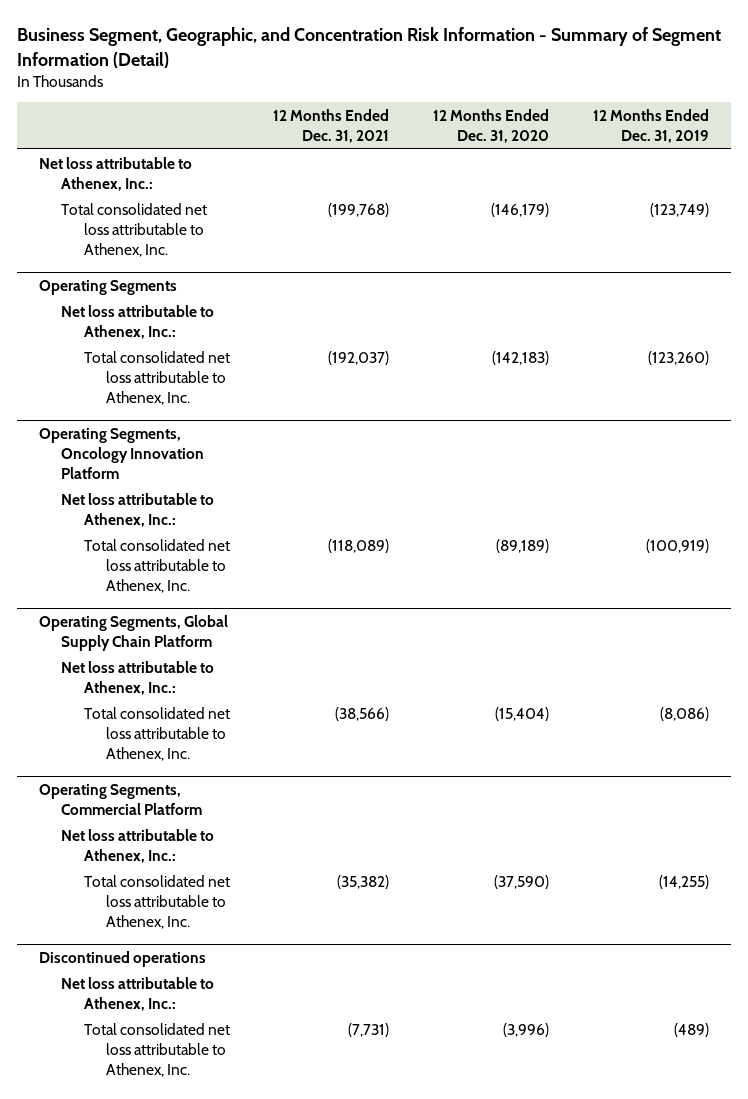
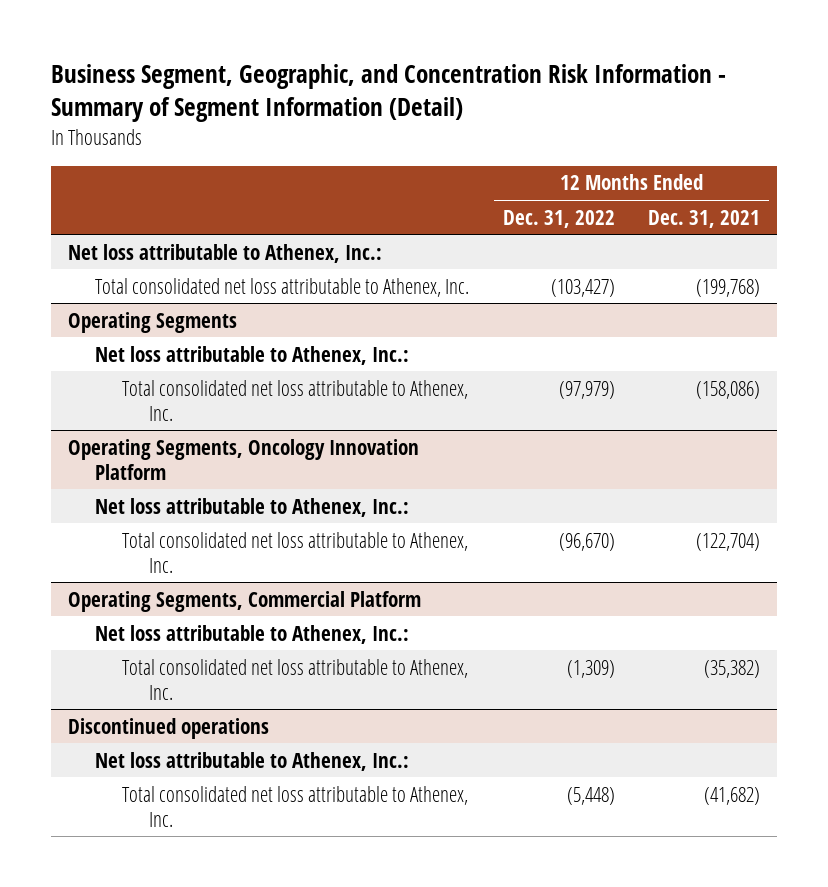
[433,108,550,143] 12 Months Ended Dec. 31, 2020 -> none
[592,108,709,143] 12 Months Ended Dec. 31, 2019 -> none
none -> [502,209,615,228] Dec. 31, 2022
[328,350,390,365] (192,037) -> [696,380,761,399] (158,086)
[38,614,228,651] Operating Segments, Global Supply Chain Platform -> none
[61,660,215,695] Net loss attributable to Athenex, Inc.: -> none
[83,706,230,761] Total consolidated net loss attributable to Athenex, Inc. -> none
[328,538,390,553] (118,089) -> [696,532,761,551] (122,704)
[348,1022,390,1037] (7,731) -> [704,786,761,805] (41,682)

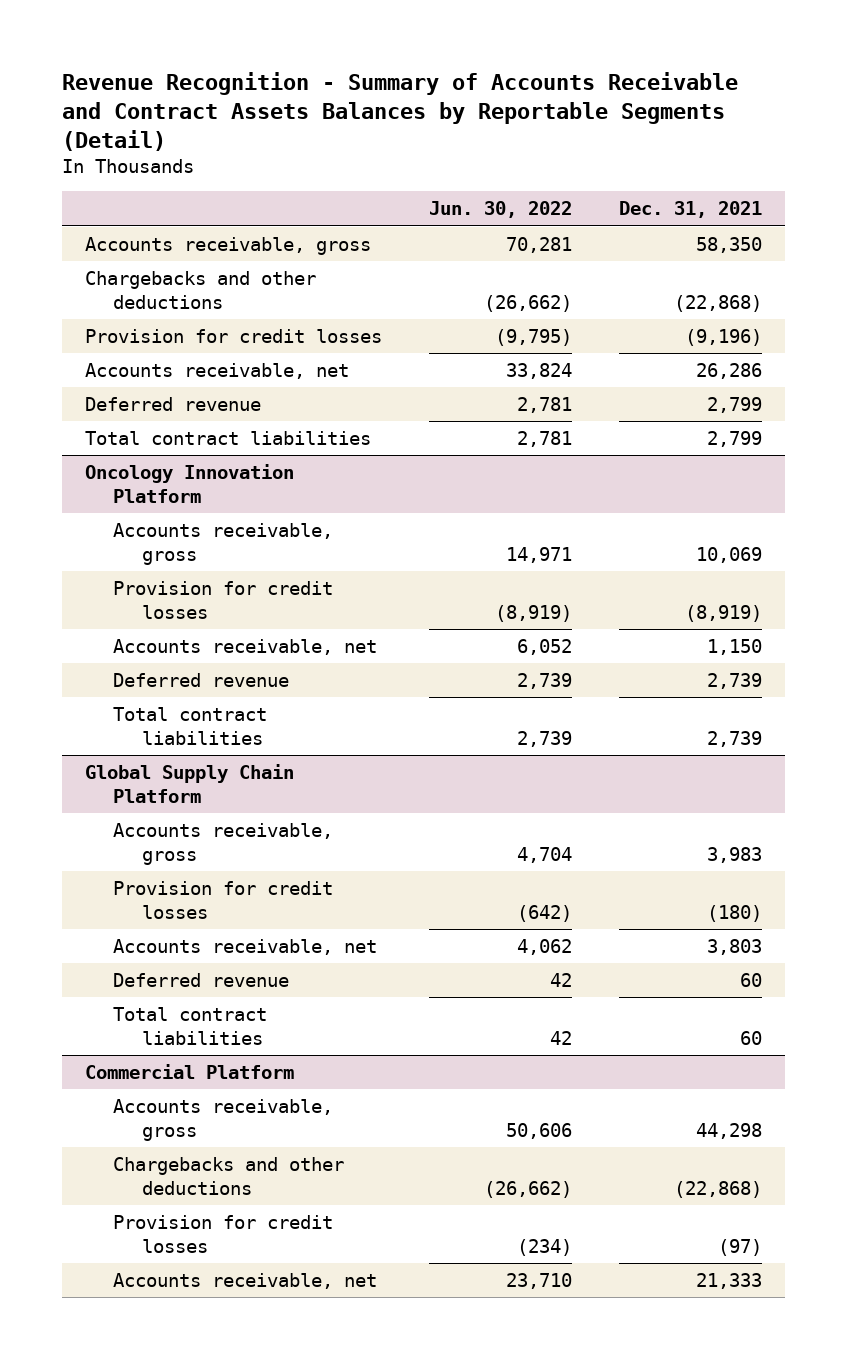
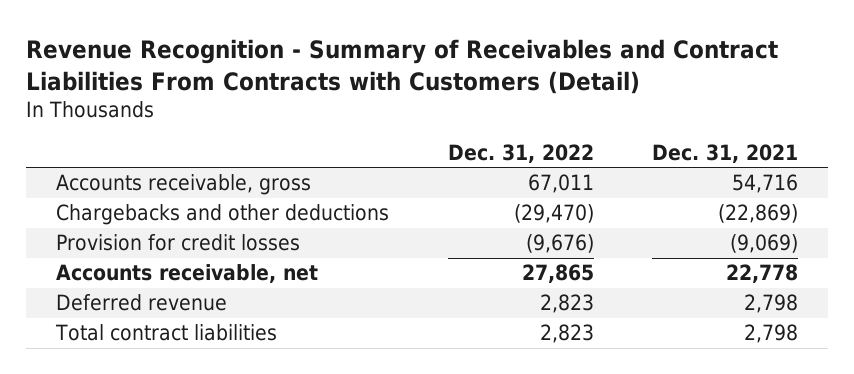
[61,72,738,151] Revenue Recognition - Summary of Accounts Receivable and Contract Assets Balances by Reportable Segments (Detail) -> [26,38,779,94] Revenue Recognition - Summary of Receivables and Contract Liabilities From Contracts with Customers (Detail)
[428,201,572,219] Jun. 30, 2022 -> none
none -> [447,143,594,163] Dec. 31, 2022
[85,463,295,503] Oncology Innovation Platform -> none
[113,522,334,565] Accounts receivable, gross -> none
[113,580,334,619] Provision for credit losses -> none
[113,638,378,655] Accounts receivable, net -> none
[113,672,290,687] Deferred revenue -> none
[113,706,268,745] Total contract liabilities -> none
[85,763,295,803] Global Supply Chain Platform -> none
[113,822,334,865] Accounts receivable, gross -> none
[113,880,334,919] Provision for credit losses -> none
[113,938,378,955] Accounts receivable, net -> none
[113,972,290,987] Deferred revenue -> none
[113,1006,268,1045] Total contract liabilities -> none
[85,1063,295,1079] Commercial Platform -> none
[113,1098,334,1141] Accounts receivable, gross -> none
[113,1156,345,1195] Chargebacks and other deductions -> none
[113,1214,334,1253] Provision for credit losses -> none
[113,1272,378,1289] Accounts receivable, net -> none
[695,236,762,253] 58,350 -> [732,174,799,194] 54,716
[673,294,762,312] (22,868) -> [718,204,799,224] (22,869)
[684,328,762,346] (9,196) -> [730,234,799,254] (9,069)
[695,362,762,379] 26,286 -> [726,264,799,284] 22,778
[706,396,762,413] 2,799 -> [744,294,799,314] 2,798
[706,430,762,447] 2,799 -> [744,324,799,344] 2,798

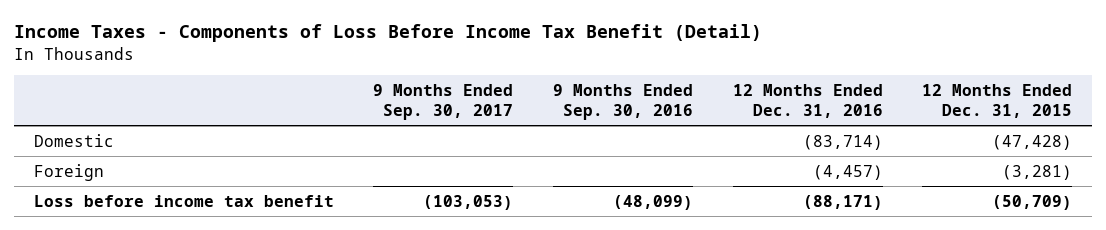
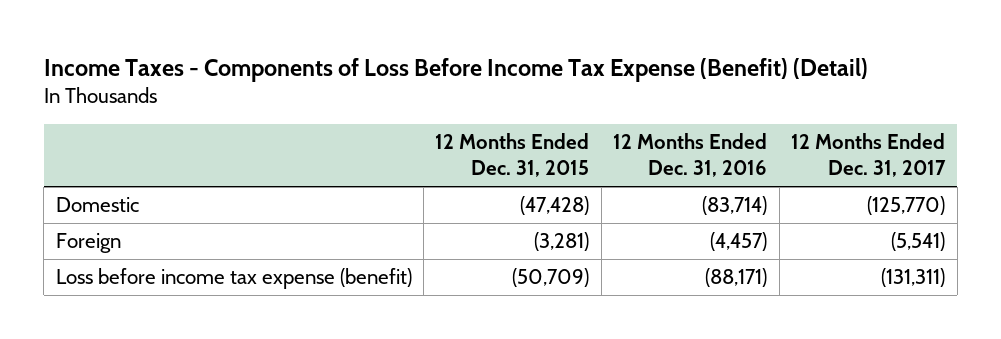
[13,24,762,43] Income Taxes - Components of Loss Before Income Tax Benefit (Detail) -> [43,57,868,82] Income Taxes - Components of Loss Before Income Tax Expense (Benefit) (Detail)
[373,84,514,120] 9 Months Ended Sep. 30, 2017 -> none
[553,84,694,120] 9 Months Ended Sep. 30, 2016 -> none
none -> [791,133,947,178] 12 Months Ended Dec. 31, 2017
[33,194,334,207] Loss before income tax benefit -> [55,268,412,290] Loss before income tax expense (benefit)

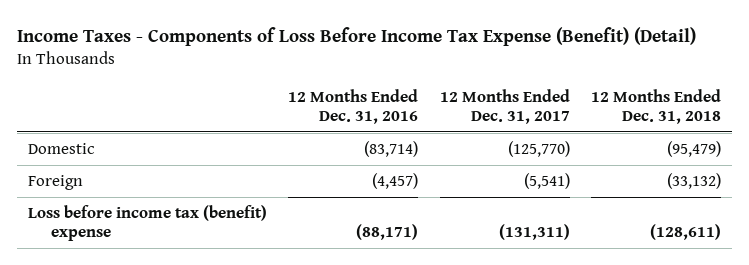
[435,133,590,178] 12 Months Ended Dec. 31, 2015 -> none
none -> [591,88,722,124] 12 Months Ended Dec. 31, 2018
[55,268,412,290] Loss before income tax expense (benefit) -> [27,205,267,242] Loss before income tax (benefit) expense

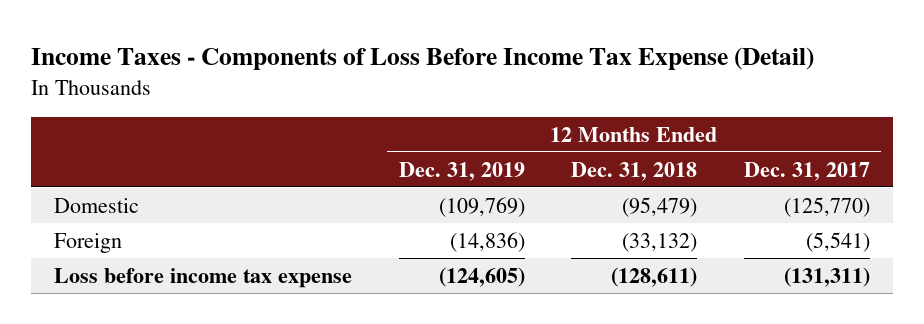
[16,27,696,47] Income Taxes - Components of Loss Before Income Tax Expense (Benefit) (Detail) -> [30,46,814,70] Income Taxes - Components of Loss Before Income Tax Expense (Detail)
[288,88,419,124] 12 Months Ended Dec. 31, 2016 -> none
none -> [398,161,525,181] Dec. 31, 2019
[27,205,267,242] Loss before income tax (benefit) expense -> [54,267,353,288] Loss before income tax expense

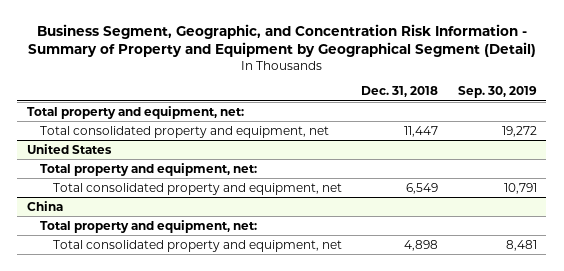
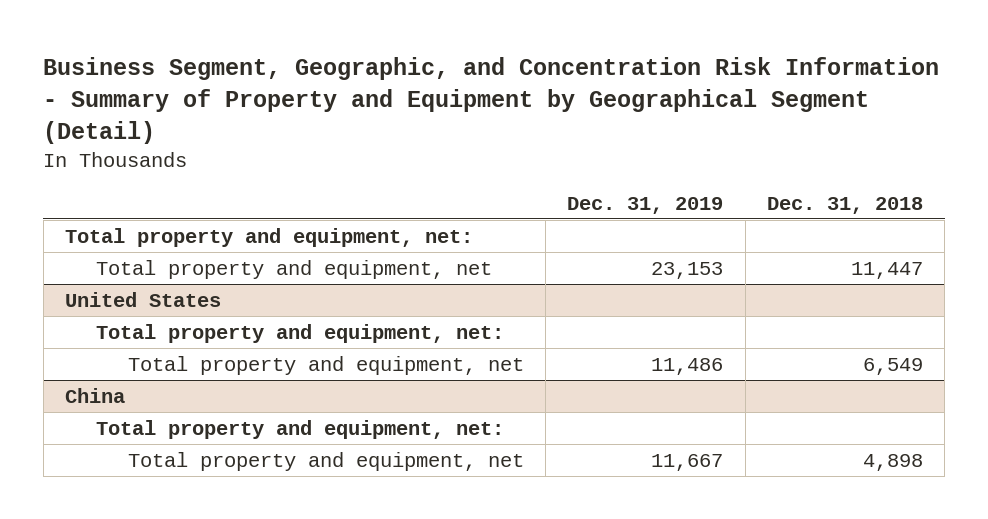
[457,86,537,99] Sep. 30, 2019 -> none
none -> [567,196,724,214] Dec. 31, 2019
[40,125,330,138] Total consolidated property and equipment, net -> [96,259,493,279] Total property and equipment, net
[53,182,343,195] Total consolidated property and equipment, net -> [127,355,524,375] Total property and equipment, net
[53,239,343,252] Total consolidated property and equipment, net -> [127,451,524,471] Total property and equipment, net

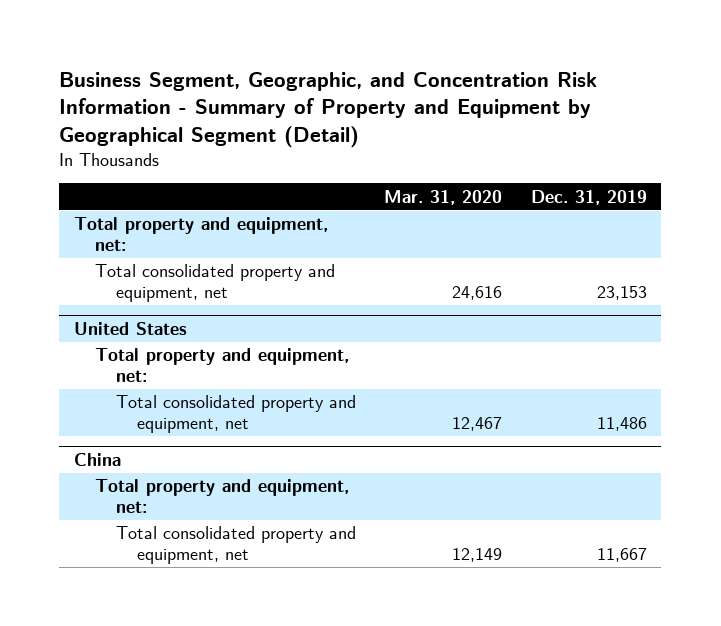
[766,196,923,214] Dec. 31, 2018 -> none
none -> [384,189,503,205] Mar. 31, 2020
[96,259,493,279] Total property and equipment, net -> [94,264,335,302] Total consolidated property and equipment, net
[127,355,524,375] Total property and equipment, net -> [115,395,356,433] Total consolidated property and equipment, net
[127,451,524,471] Total property and equipment, net -> [115,526,356,564] Total consolidated property and equipment, net

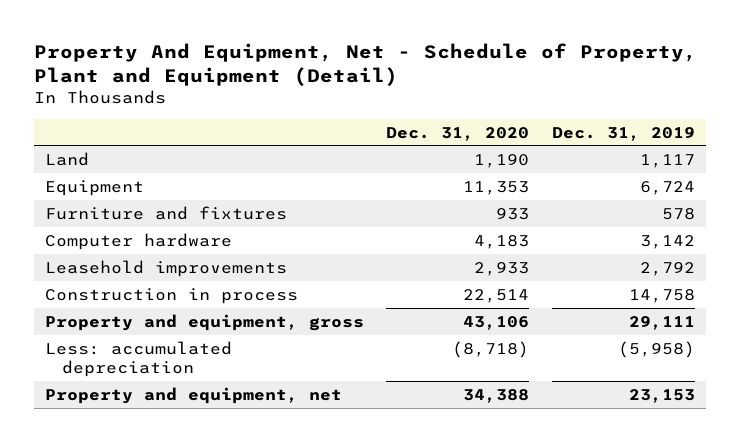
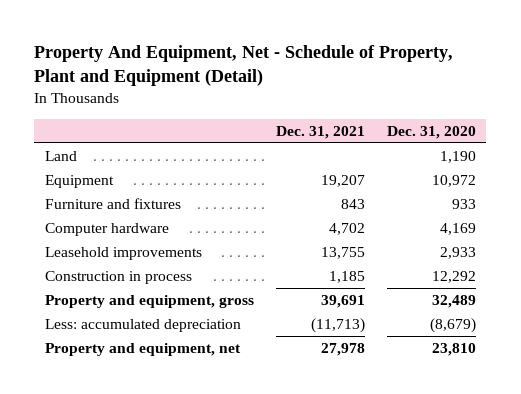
[552,126,696,141] Dec. 31, 2019 -> none
none -> [275,125,365,139] Dec. 31, 2021
[463,180,530,195] 11,353 -> [431,175,476,188] 10,972
[474,234,530,249] 4,183 -> [439,223,476,236] 4,169
[463,288,530,303] 22,514 -> [431,271,476,284] 12,292
[463,315,530,330] 43,106 -> [431,295,476,309] 32,489
[452,340,530,358] (8,718) -> [429,318,476,334] (8,679)
[463,388,530,403] 34,388 -> [431,343,476,357] 23,810

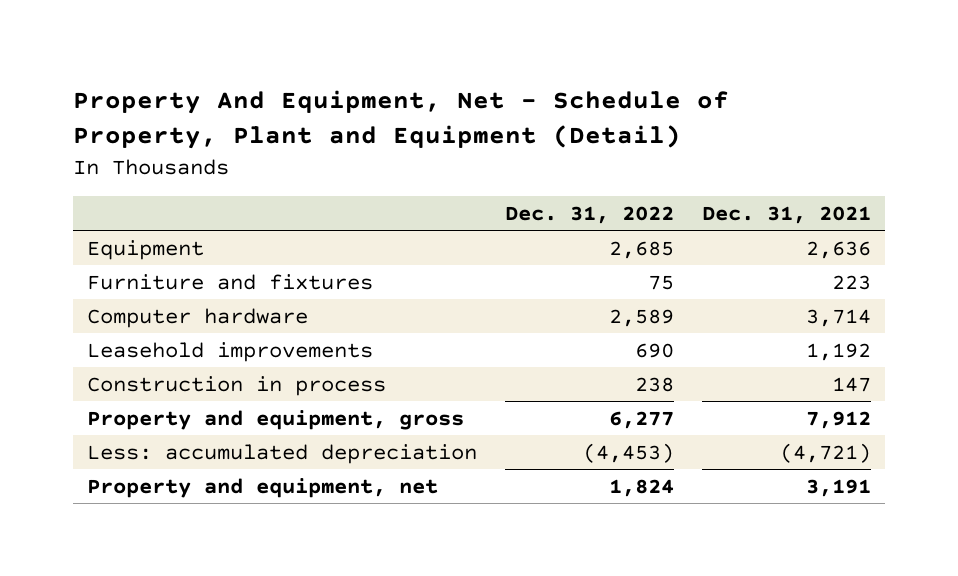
[386,125,476,139] Dec. 31, 2020 -> none
none -> [505,205,675,224] Dec. 31, 2022
[45,151,78,162] Land -> none
[320,175,365,188] 19,207 -> [806,240,872,259] 2,636
[340,199,365,210] 843 -> [832,274,872,290] 223
[328,223,365,236] 4,702 -> [806,308,872,327] 3,714
[320,247,365,260] 13,755 -> [806,342,872,361] 1,192
[328,271,365,284] 1,185 -> [832,376,872,392] 147
[320,295,365,309] 39,691 -> [806,410,872,429] 7,912
[310,318,365,334] (11,713) -> [780,442,872,463] (4,721)
[320,343,365,357] 27,978 -> [806,478,872,497] 3,191

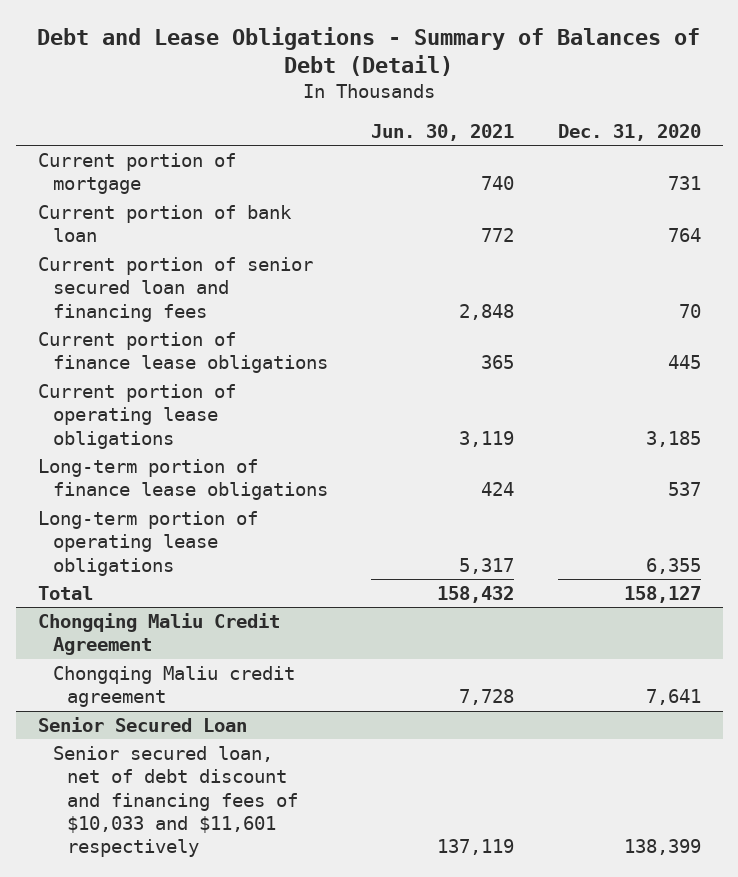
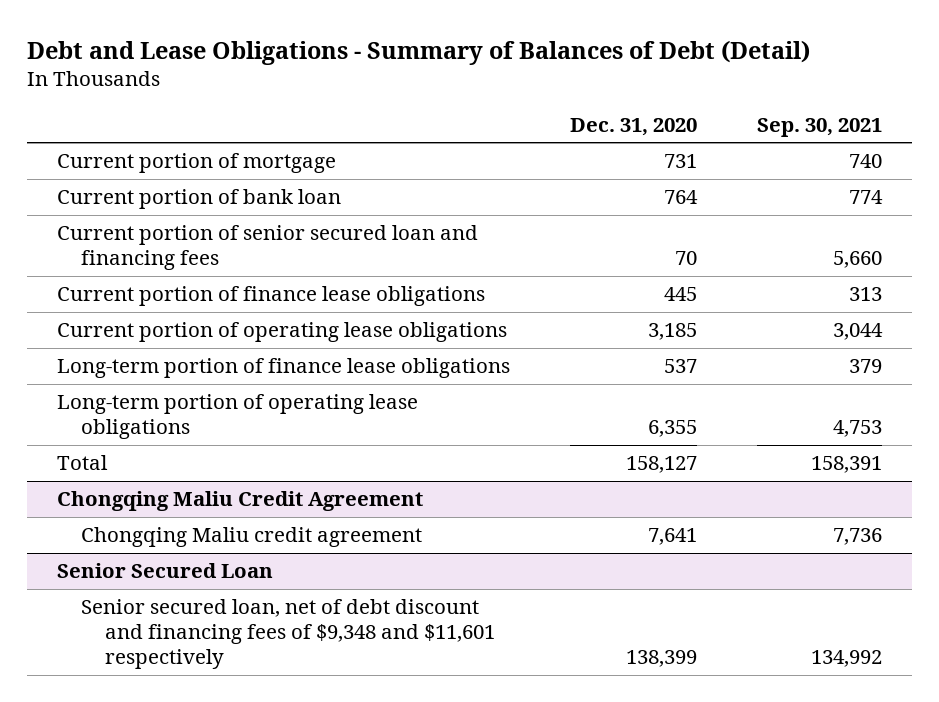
[371,123,515,141] Jun. 30, 2021 -> none
none -> [757,117,883,137] Sep. 30, 2021
[52,745,299,858] Senior secured loan, net of debt discount and financing fees of $10,033 and $11,601 respectively -> [81,599,496,670] Senior secured loan, net of debt discount and financing fees of $9,348 and $11,601 respectively

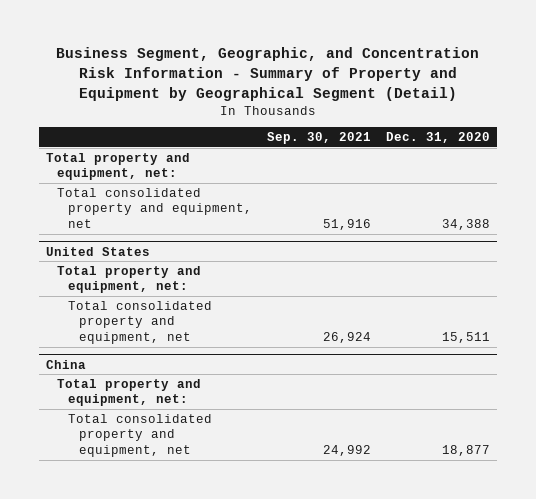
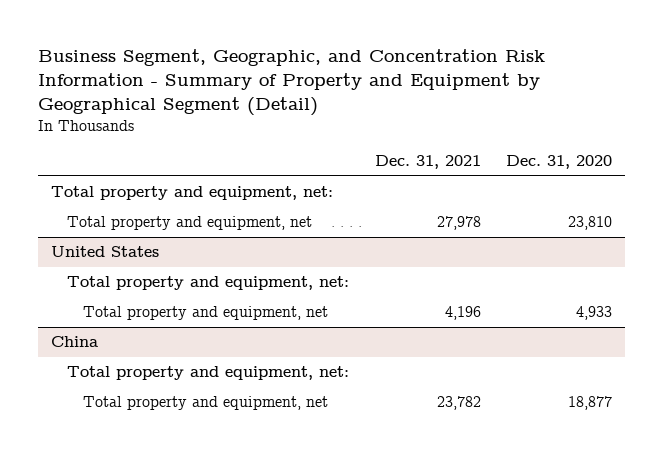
[266,131,371,144] Sep. 30, 2021 -> none
none -> [374,155,481,170] Dec. 31, 2021
[57,187,253,228] Total consolidated property and equipment, net -> [67,216,313,231] Total property and equipment, net
[441,218,490,230] 34,388 -> [568,216,613,231] 23,810
[68,300,213,344] Total consolidated property and equipment, net -> [83,306,329,321] Total property and equipment, net
[441,331,490,343] 15,511 -> [576,306,613,321] 4,933
[68,413,213,457] Total consolidated property and equipment, net -> [83,396,329,411] Total property and equipment, net

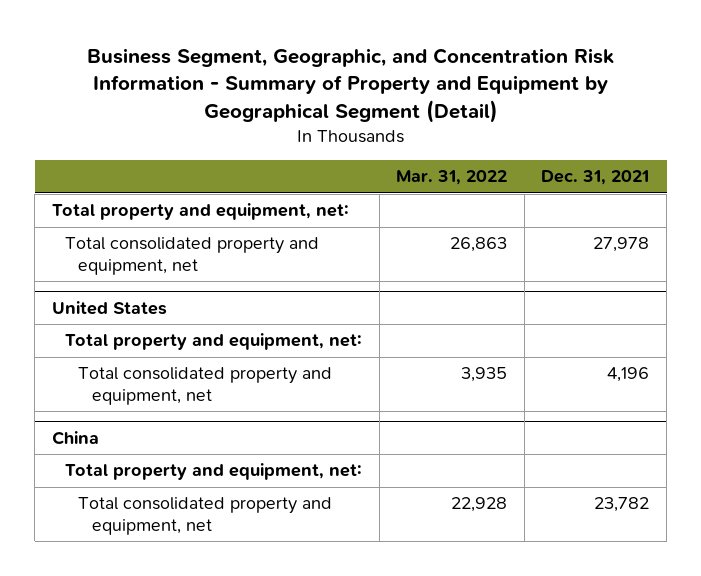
[506,155,613,170] Dec. 31, 2020 -> none
none -> [396,170,508,186] Mar. 31, 2022
[67,216,313,231] Total property and equipment, net -> [65,237,320,276] Total consolidated property and equipment, net
[83,306,329,321] Total property and equipment, net -> [78,367,333,406] Total consolidated property and equipment, net
[83,396,329,411] Total property and equipment, net -> [78,497,333,536] Total consolidated property and equipment, net

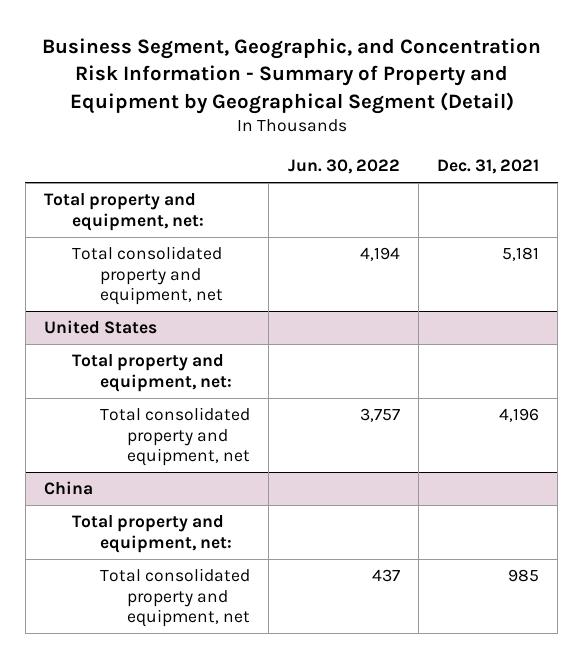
[396,170,508,186] Mar. 31, 2022 -> none
none -> [287,159,400,175] Jun. 30, 2022
[593,237,650,253] 27,978 -> [502,247,540,262] 5,181
[594,497,650,513] 23,782 -> [508,569,540,583] 985

